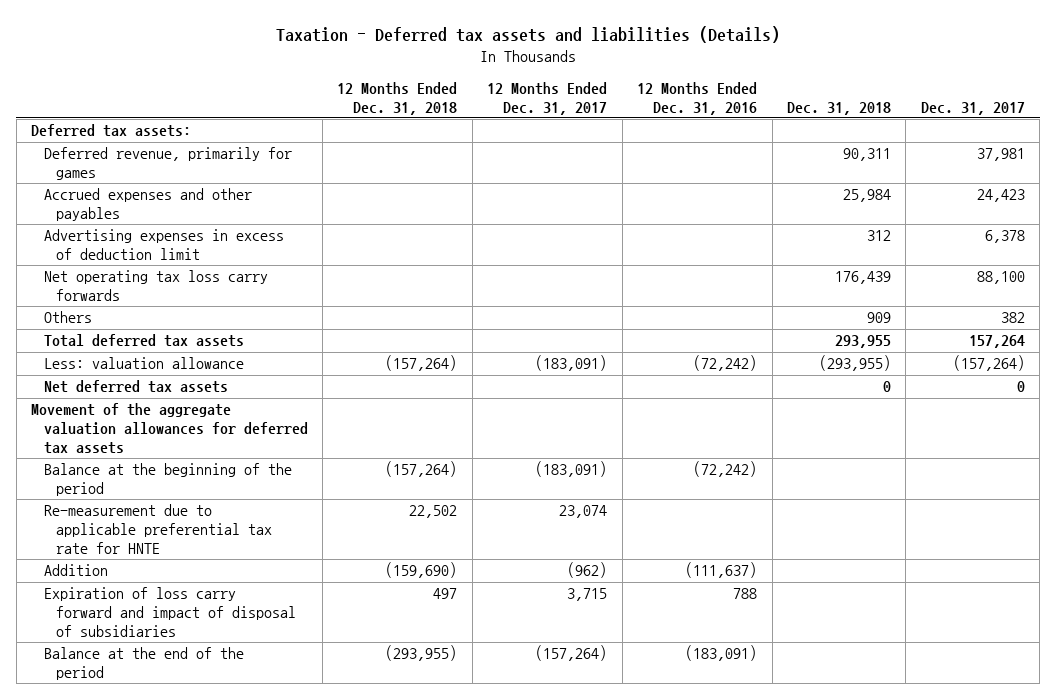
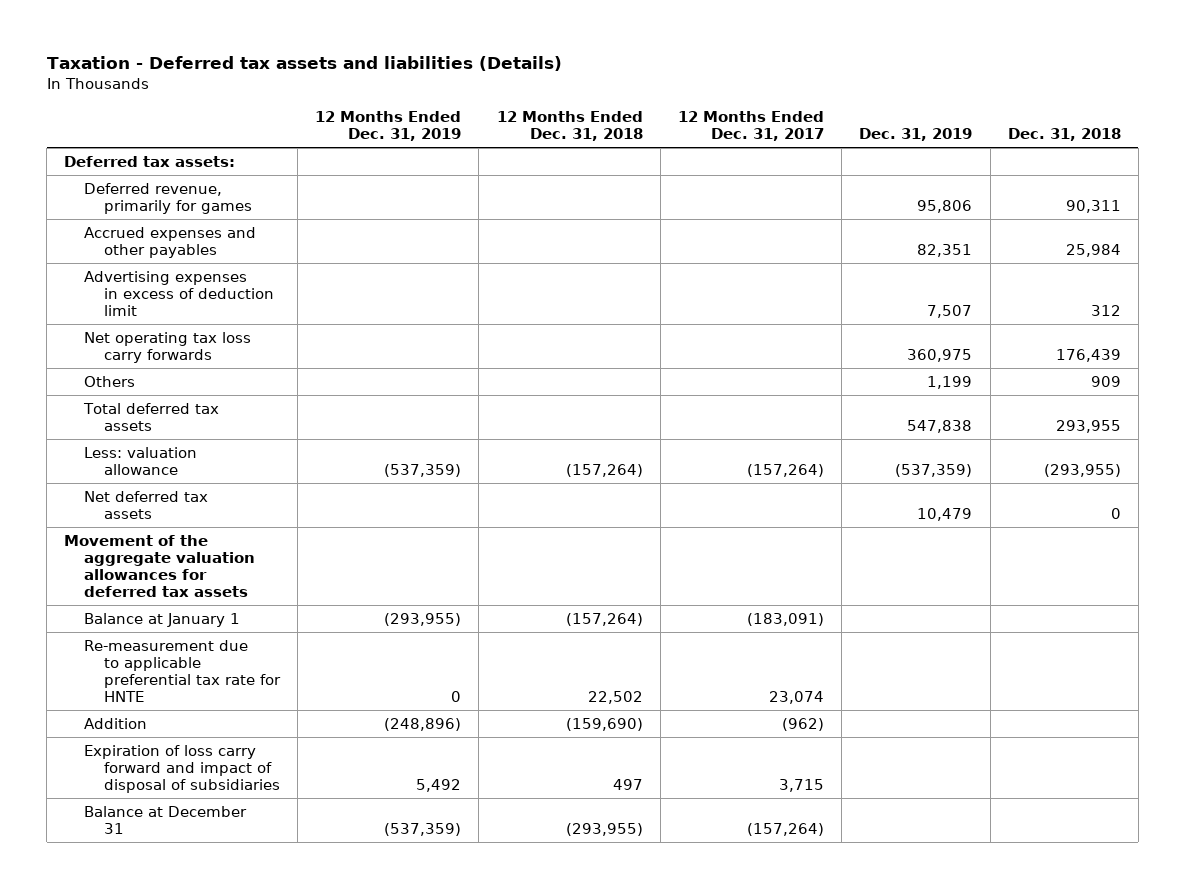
[637,81,758,115] 12 Months Ended Dec. 31, 2016 -> none
[920,101,1025,115] Dec. 31, 2017 -> none
none -> [315,110,462,142] 12 Months Ended Dec. 31, 2019
none -> [859,128,973,142] Dec. 31, 2019
[535,355,608,372] (183,091) -> [746,463,824,477] (157,264)
[43,463,292,497] Balance at the beginning of the period -> [84,612,241,627] Balance at January 1
[43,647,244,681] Balance at the end of the period -> [84,805,248,834] Balance at December 31

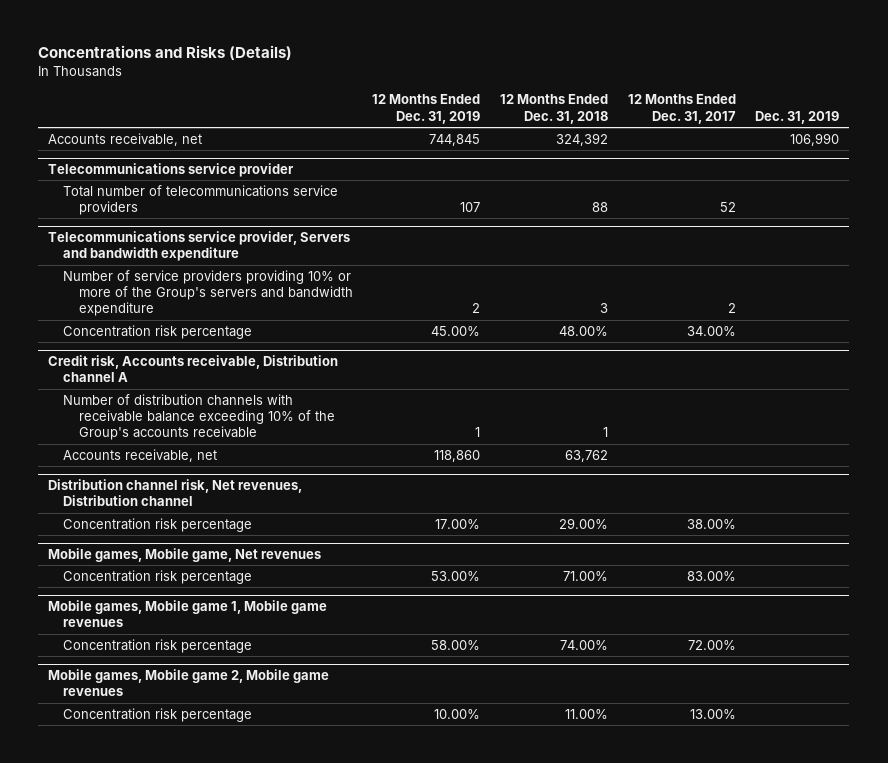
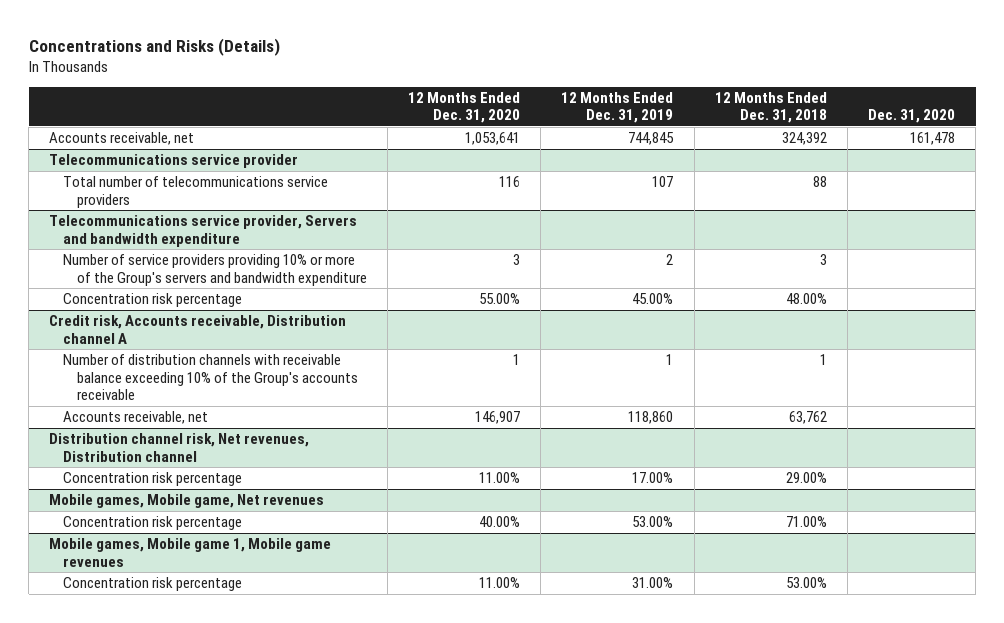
[627,94,736,124] 12 Months Ended Dec. 31, 2017 -> none
[755,110,840,124] Dec. 31, 2019 -> none
none -> [408,91,521,124] 12 Months Ended Dec. 31, 2020
none -> [867,109,955,124] Dec. 31, 2020
[48,668,330,697] Mobile games, Mobile game 2, Mobile game revenues -> none
[63,707,253,722] Concentration risk percentage -> none
[431,639,481,650] 58.00% -> [632,577,674,589] 31.00%
[560,639,609,650] 74.00% -> [785,577,827,589] 53.00%

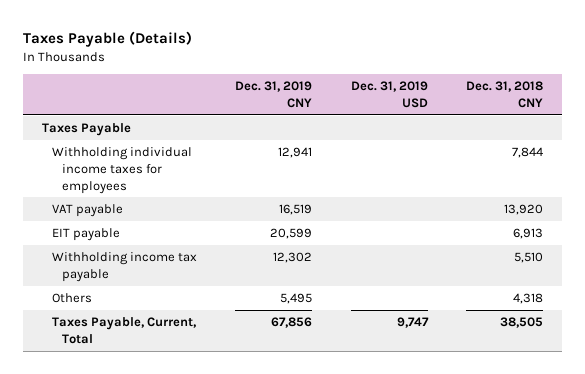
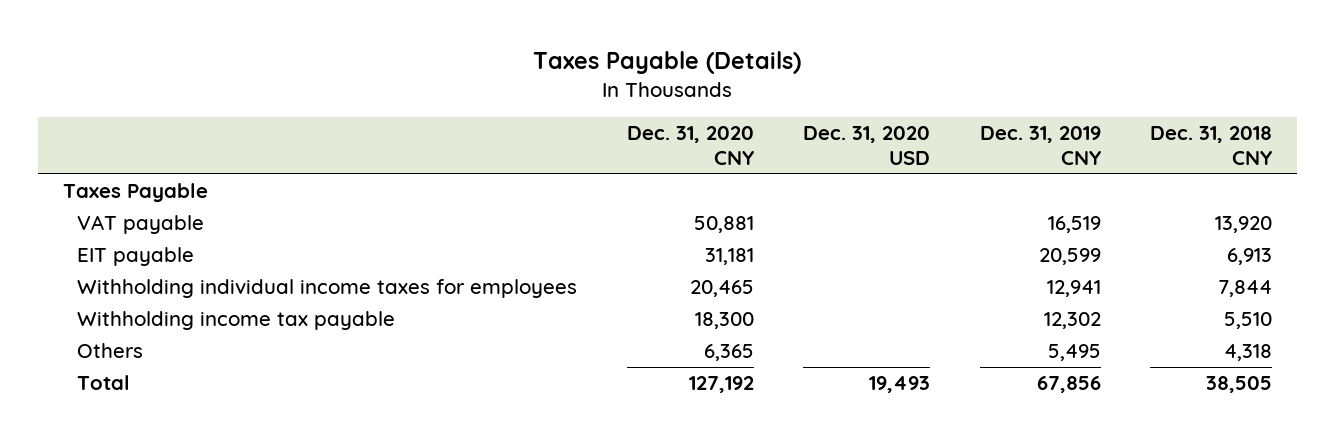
[350,80,428,108] Dec. 31, 2019 USD -> none
none -> [626,125,754,166] Dec. 31, 2020 CNY
none -> [803,125,931,166] Dec. 31, 2020 USD
[52,147,193,194] Withholding individual income taxes for employees -> [77,279,578,299] Withholding individual income taxes for employees
[52,317,197,344] Taxes Payable, Current, Total -> [77,375,131,391] Total

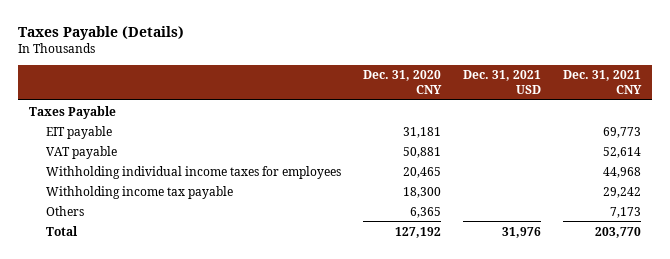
[803,125,931,166] Dec. 31, 2020 USD -> none
[979,125,1101,166] Dec. 31, 2019 CNY -> none
[1150,125,1273,166] Dec. 31, 2018 CNY -> none
none -> [463,70,542,94] Dec. 31, 2021 USD
none -> [563,70,643,94] Dec. 31, 2021 CNY
[77,215,205,235] VAT payable -> [46,145,118,159] VAT payable

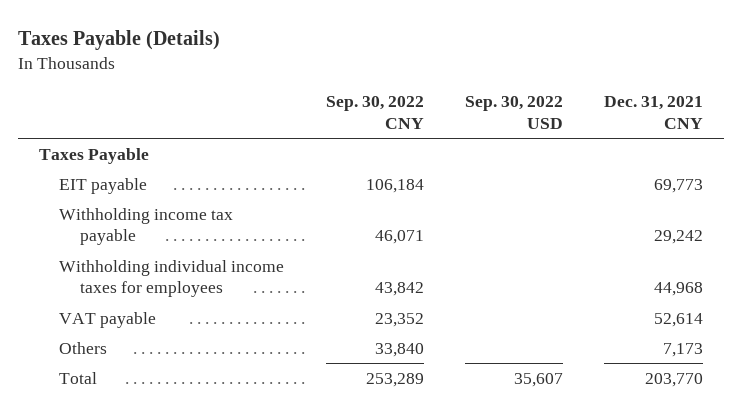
[363,70,443,94] Dec. 31, 2020 CNY -> none
[463,70,542,94] Dec. 31, 2021 USD -> none
none -> [325,95,424,129] Sep. 30, 2022 CNY
none -> [465,95,564,129] Sep. 30, 2022 USD
[46,165,342,179] Withholding individual income taxes for employees -> [59,259,285,298] Withholding individual income taxes for employees
[46,145,118,159] VAT payable -> [59,311,157,328] VAT payable

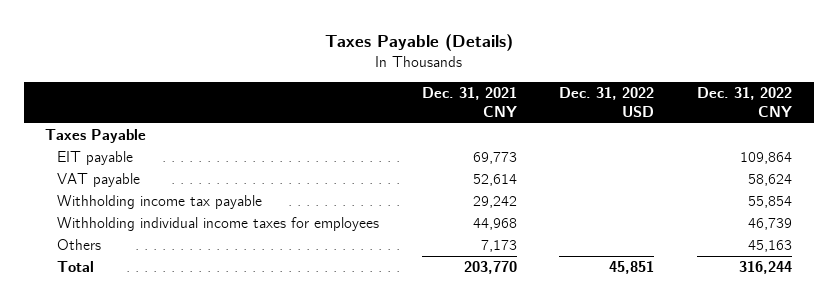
[325,95,424,129] Sep. 30, 2022 CNY -> none
[465,95,564,129] Sep. 30, 2022 USD -> none
none -> [559,87,655,117] Dec. 31, 2022 USD
none -> [697,87,793,117] Dec. 31, 2022 CNY
[59,311,157,328] VAT payable -> [56,173,140,188] VAT payable

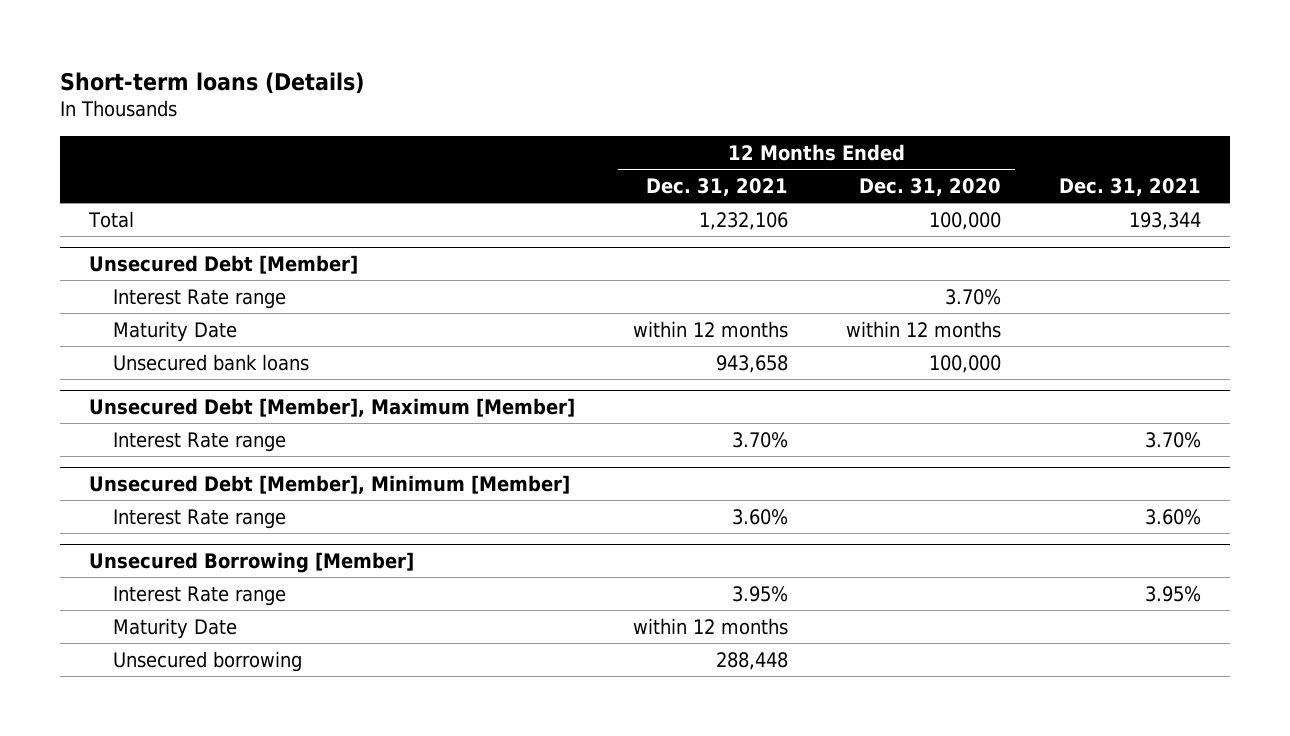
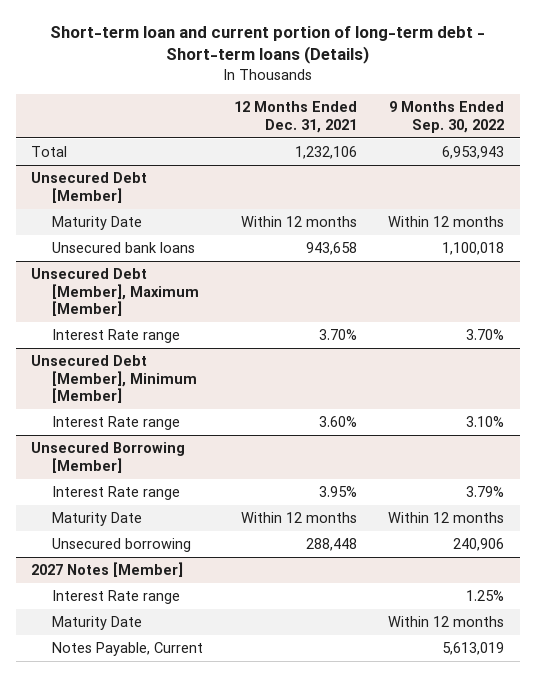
[59,72,364,95] Short-term loans (Details) -> [49,25,485,65] Short-term loan and current portion of long-term debt - Short-term loans (Details)
[858,177,1001,196] Dec. 31, 2020 -> none
[1058,177,1201,196] Dec. 31, 2021 -> none
none -> [389,101,505,133] 9 Months Ended Sep. 30, 2022
[112,288,286,309] Interest Rate range -> none
[632,320,788,338] within 12 months -> [240,216,357,228] Within 12 months
[632,617,788,635] within 12 months -> [240,512,357,524] Within 12 months
none -> [31,562,184,578] 2027 Notes [Member]
none -> [51,590,180,605] Interest Rate range
none -> [51,616,142,631] Maturity Date
none -> [51,642,203,657] Notes Payable, Current

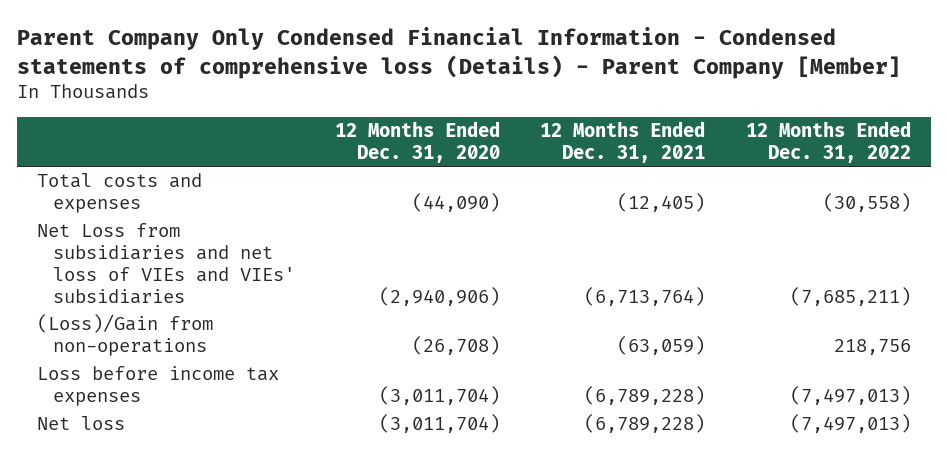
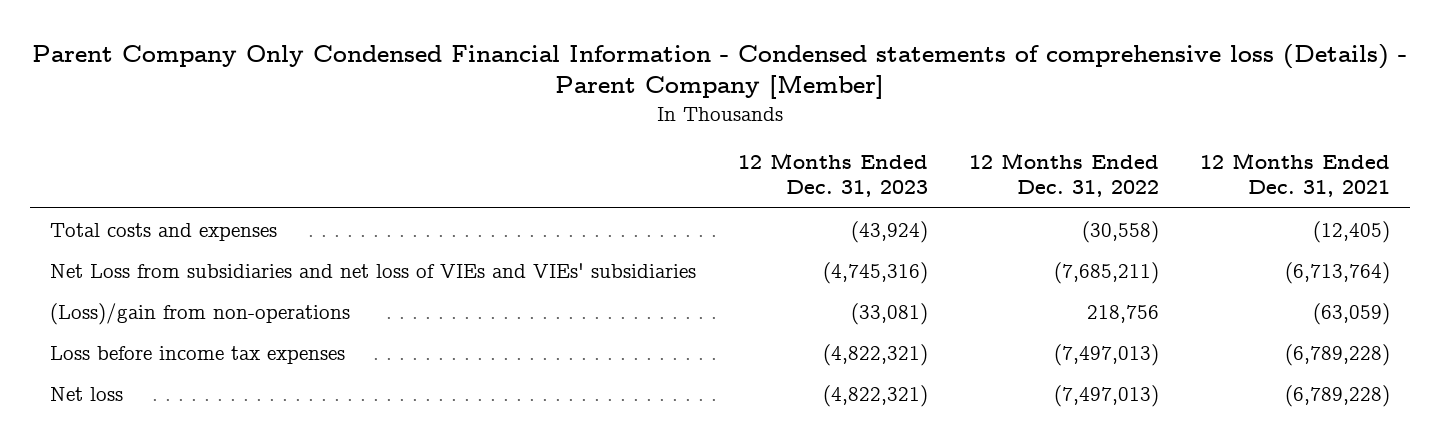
[335,121,501,163] 12 Months Ended Dec. 31, 2020 -> none
none -> [737,152,928,197] 12 Months Ended Dec. 31, 2023
[36,314,213,357] (Loss)/Gain from non-operations -> [50,302,351,325] (Loss)/gain from non-operations

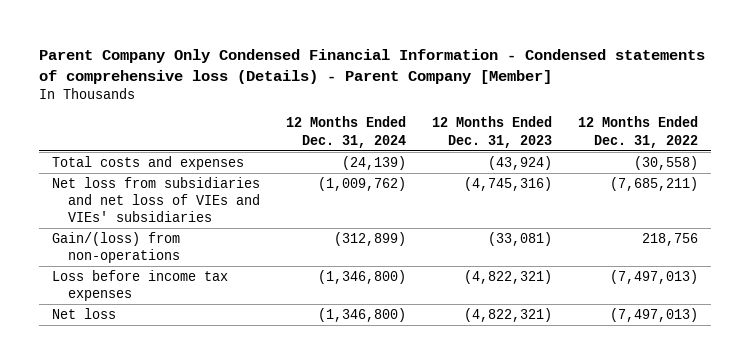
[1199,152,1390,197] 12 Months Ended Dec. 31, 2021 -> none
none -> [286,116,407,148] 12 Months Ended Dec. 31, 2024
[50,262,697,278] Net Loss from subsidiaries and net loss of VIEs and VIEs' subsidiaries -> [51,176,261,223] Net loss from subsidiaries and net loss of VIEs and VIEs' subsidiaries
[50,302,351,325] (Loss)/gain from non-operations -> [51,231,181,264] Gain/(loss) from non-operations

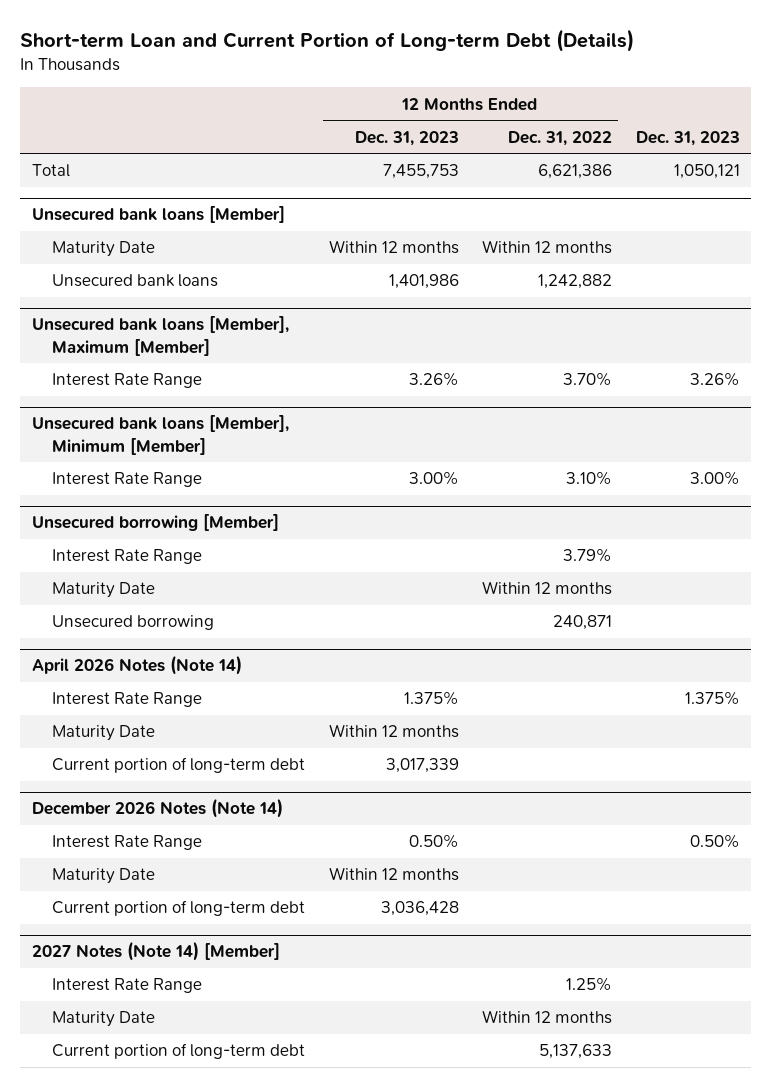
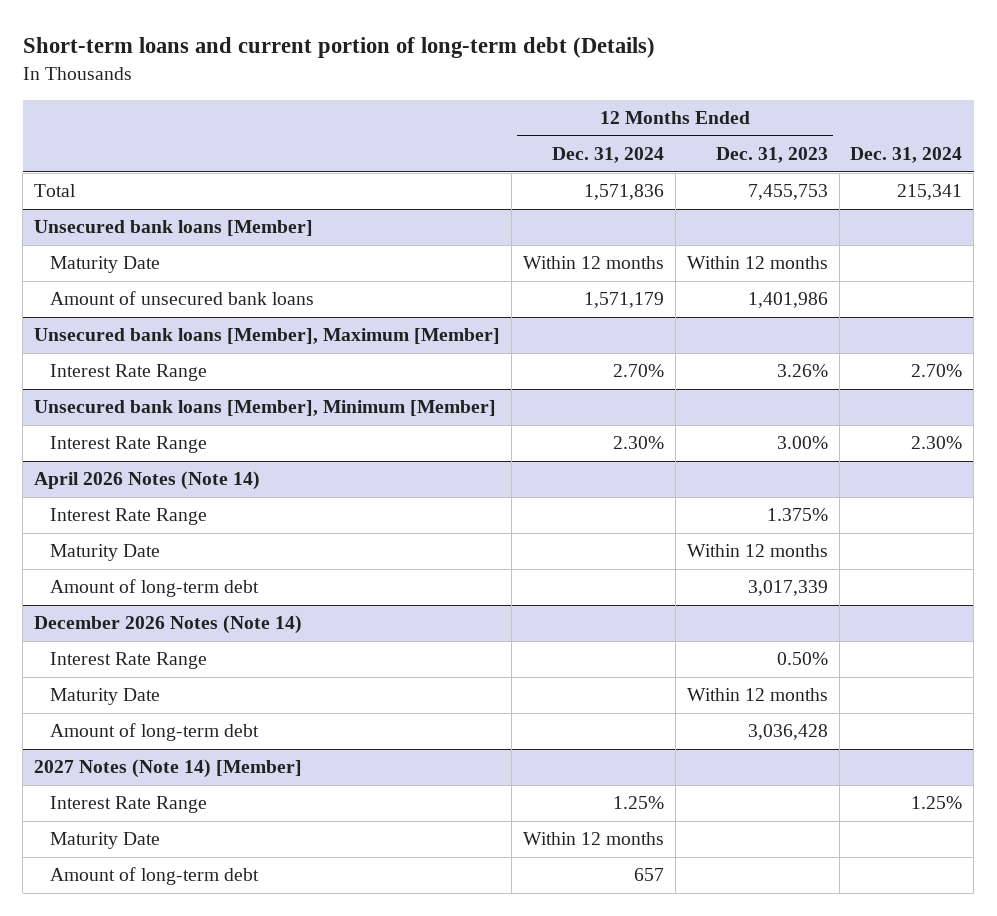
[20,28,635,52] Short-term Loan and Current Portion of Long-term Debt (Details) -> [22,37,655,59] Short-term loans and current portion of long-term debt (Details)
[508,130,613,146] Dec. 31, 2022 -> none
[635,130,740,146] Dec. 31, 2023 -> none
none -> [551,146,664,163] Dec. 31, 2024
none -> [850,146,963,163] Dec. 31, 2024
[52,274,219,288] Unsecured bank loans -> [49,291,314,306] Amount of unsecured bank loans
[32,514,280,532] Unsecured borrowing [Member] -> none
[52,549,203,565] Interest Rate Range -> none
[52,582,156,599] Maturity Date -> none
[52,615,215,631] Unsecured borrowing -> none
[52,757,306,774] Current portion of long-term debt -> [49,579,259,598] Amount of long-term debt
[52,900,306,917] Current portion of long-term debt -> [49,723,259,742] Amount of long-term debt
[52,1043,306,1060] Current portion of long-term debt -> [49,867,259,886] Amount of long-term debt

